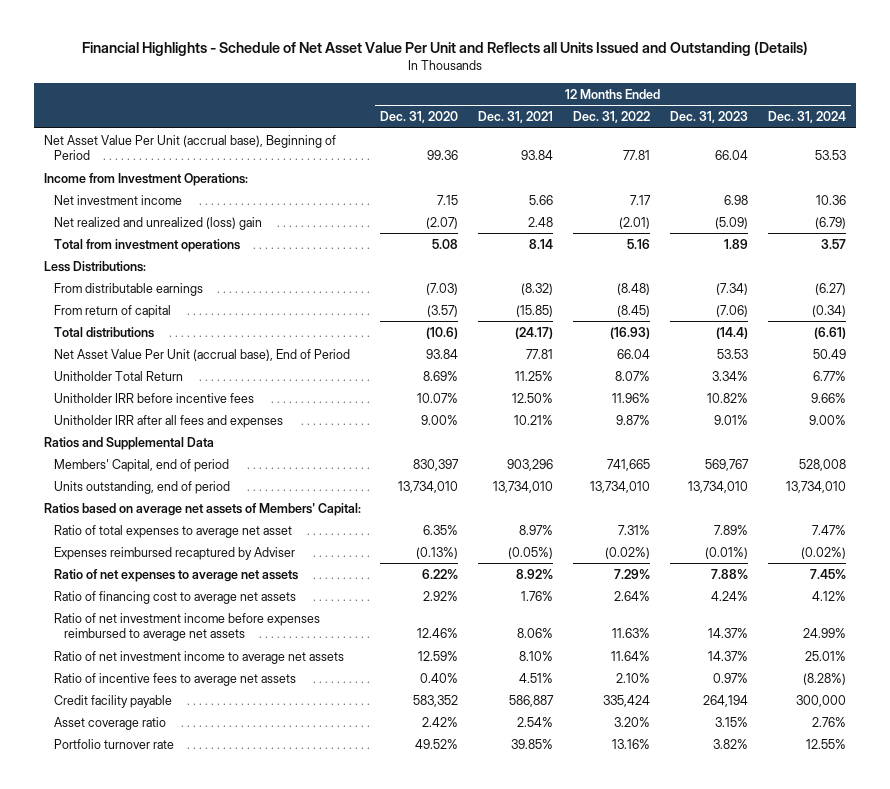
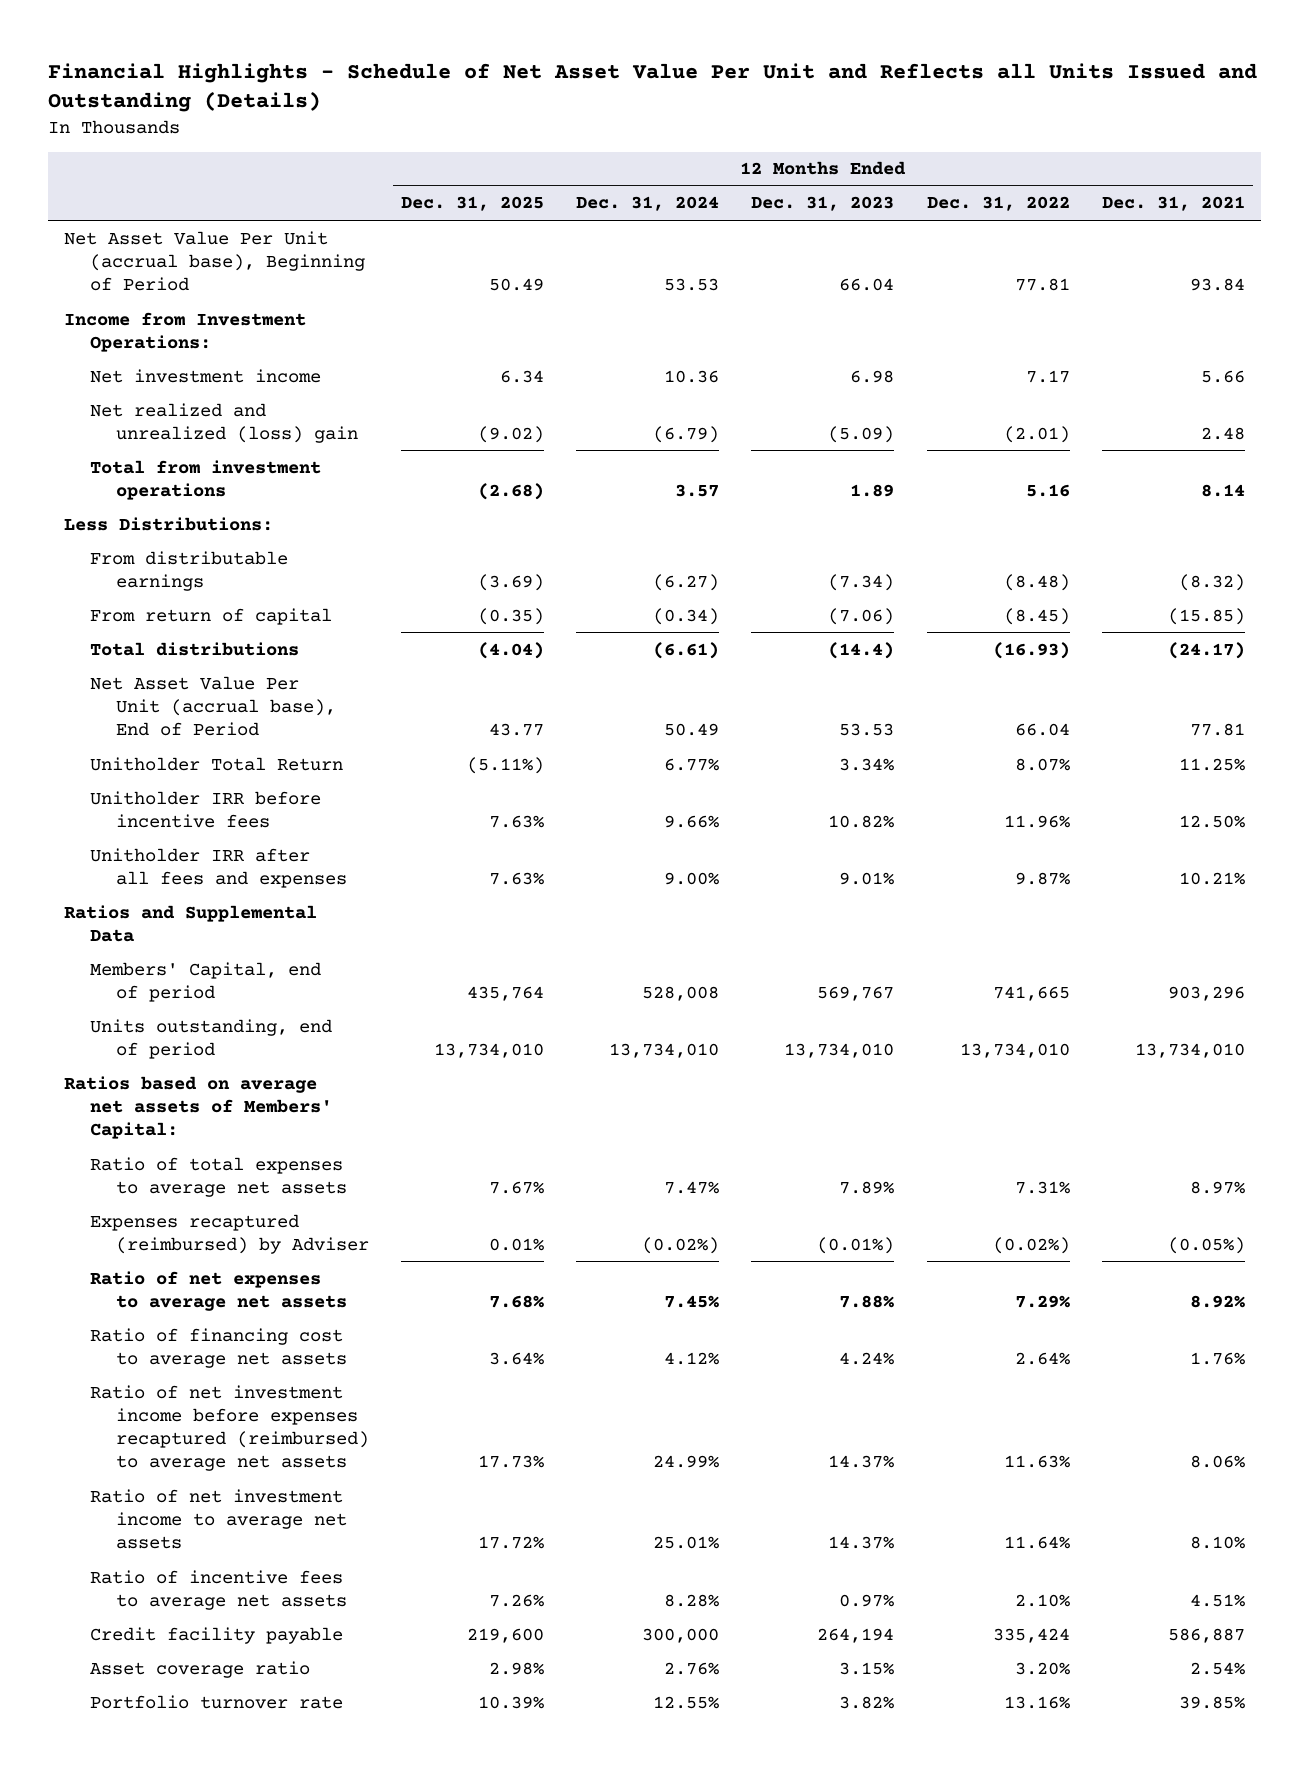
[380,111,459,124] Dec. 31, 2020 -> none
none -> [400,196,544,212] Dec. 31, 2025
[53,524,292,538] Ratio of total expenses to average net asset -> [89,1156,347,1197] Ratio of total expenses to average net assets
[53,546,295,560] Expenses reimbursed recaptured by Adviser -> [89,1213,369,1254] Expenses recaptured (reimbursed) by Adviser
[53,612,320,642] Ratio of net investment income before expenses reimbursed to average net assets -> [89,1384,369,1472] Ratio of net investment income before expenses recaptured (reimbursed) to average net assets
[802,672,846,685] (8.28%) -> [664,1593,720,1607] 8.28%

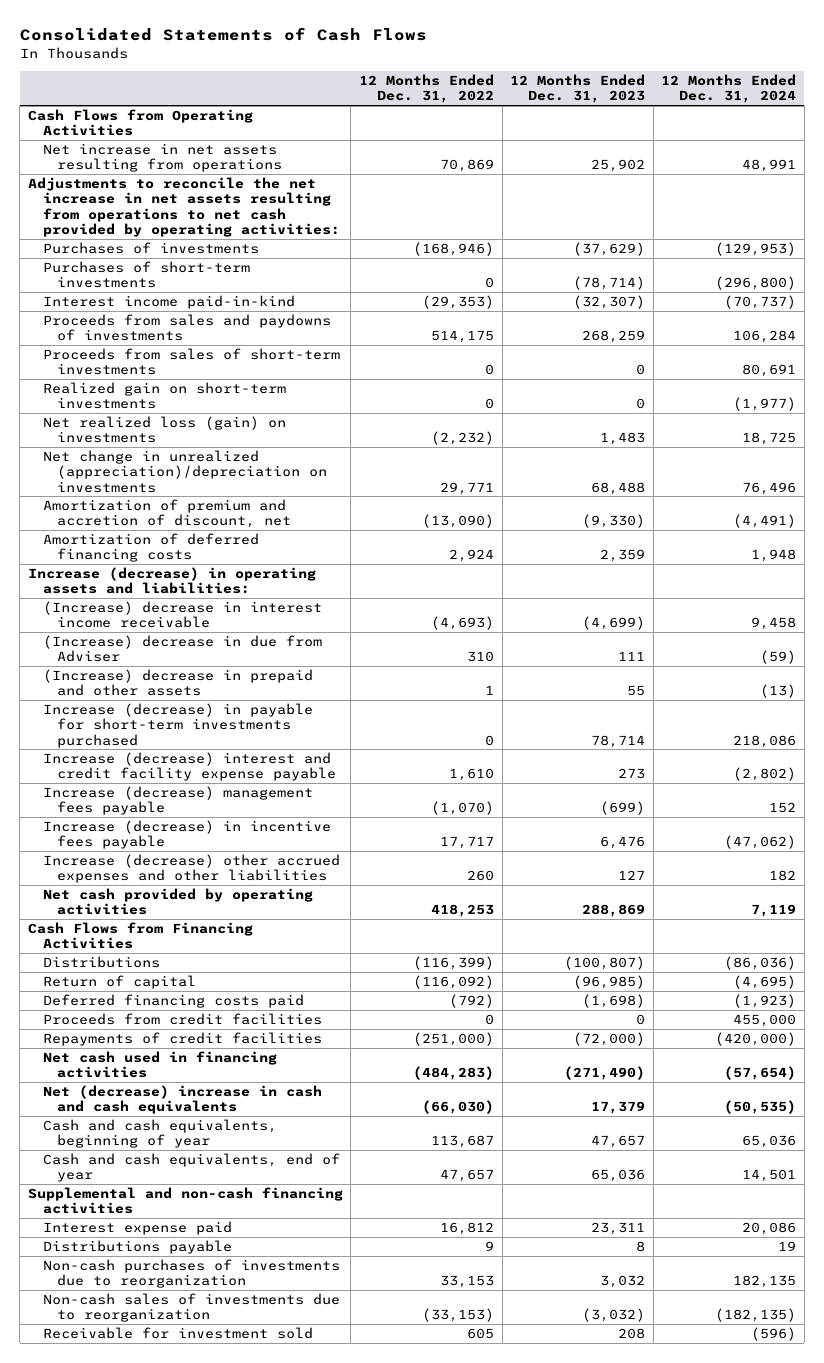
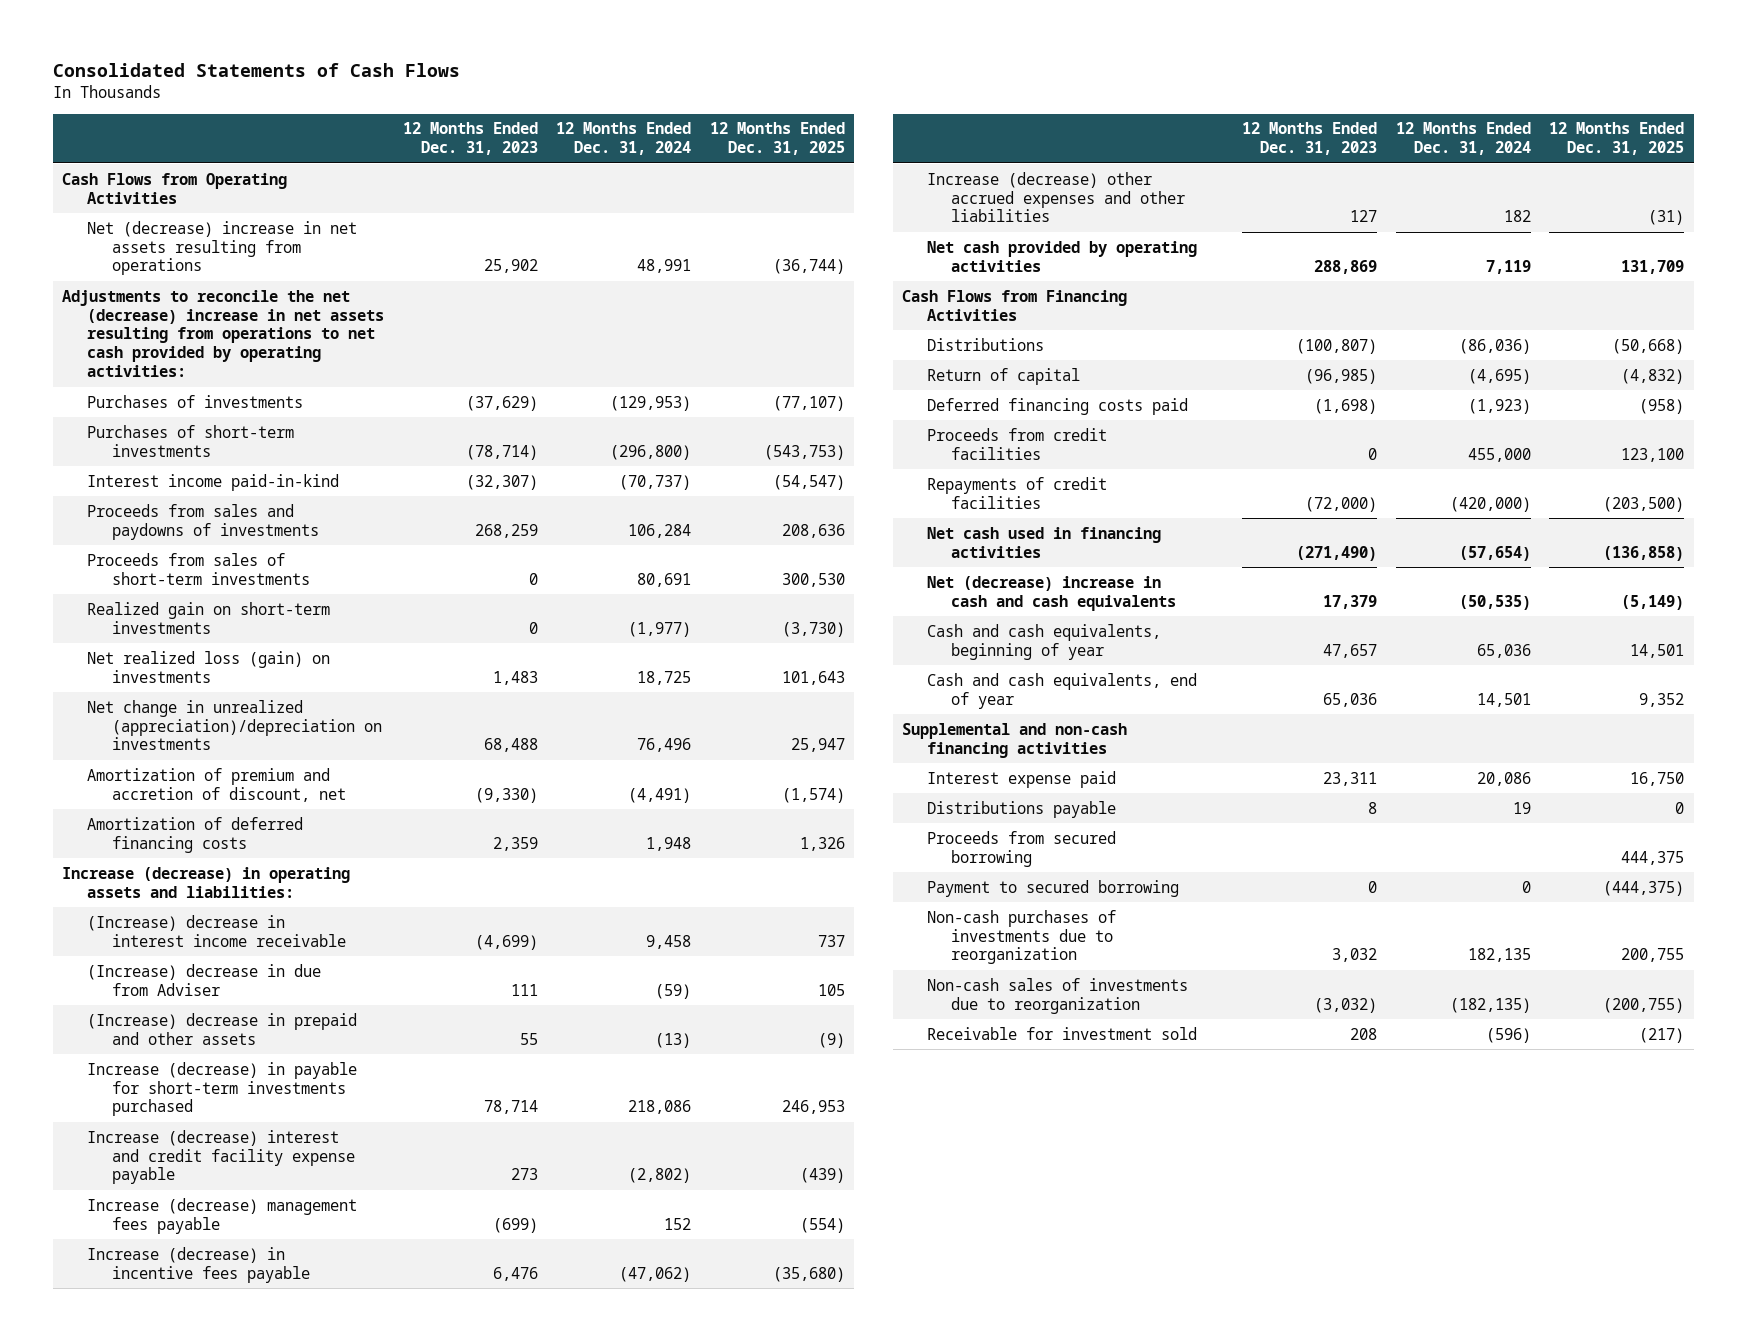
[358,74,494,104] 12 Months Ended Dec. 31, 2022 -> none
none -> [709,122,845,156] 12 Months Ended Dec. 31, 2025
[42,142,283,173] Net increase in net assets resulting from operations -> [87,220,358,276] Net (decrease) increase in net assets resulting from operations
[27,176,340,237] Adjustments to reconcile the net increase in net assets resulting from operations to net cash provided by operating activities: -> [62,289,385,378] Adjustments to reconcile the net (decrease) increase in net assets resulting from operations to net cash provided by operating activities:
none -> [926,830,1116,867] Proceeds from secured borrowing
none -> [926,879,1179,897] Payment to secured borrowing

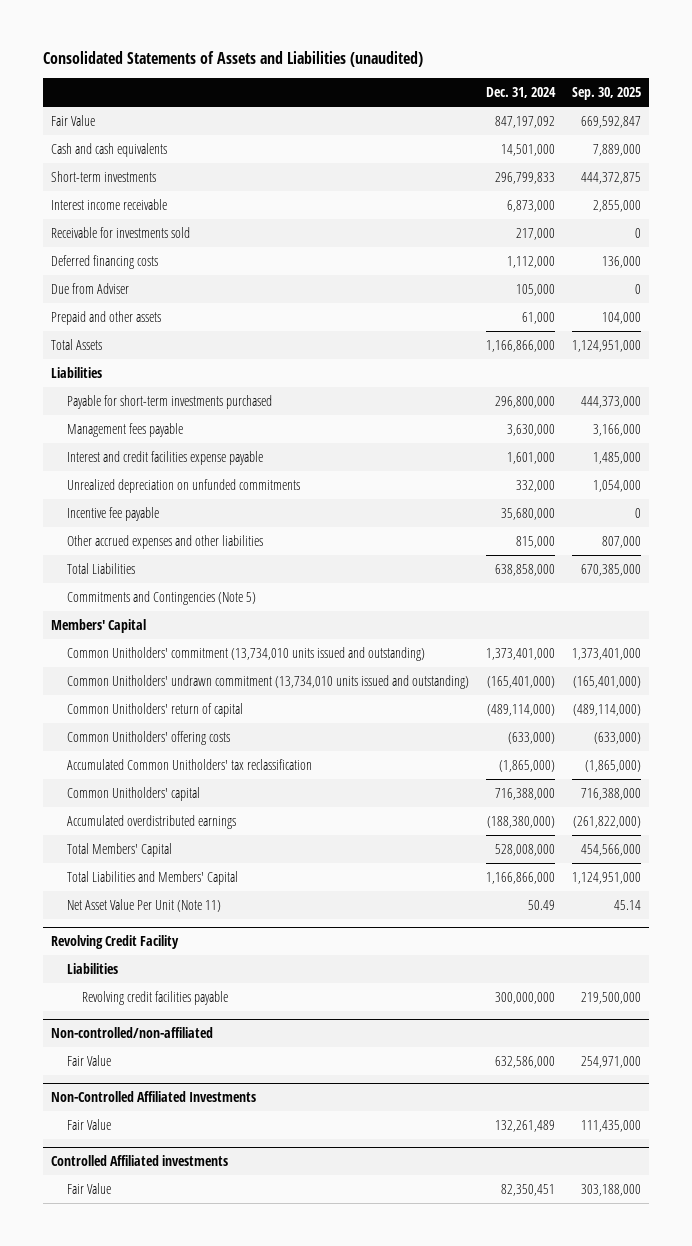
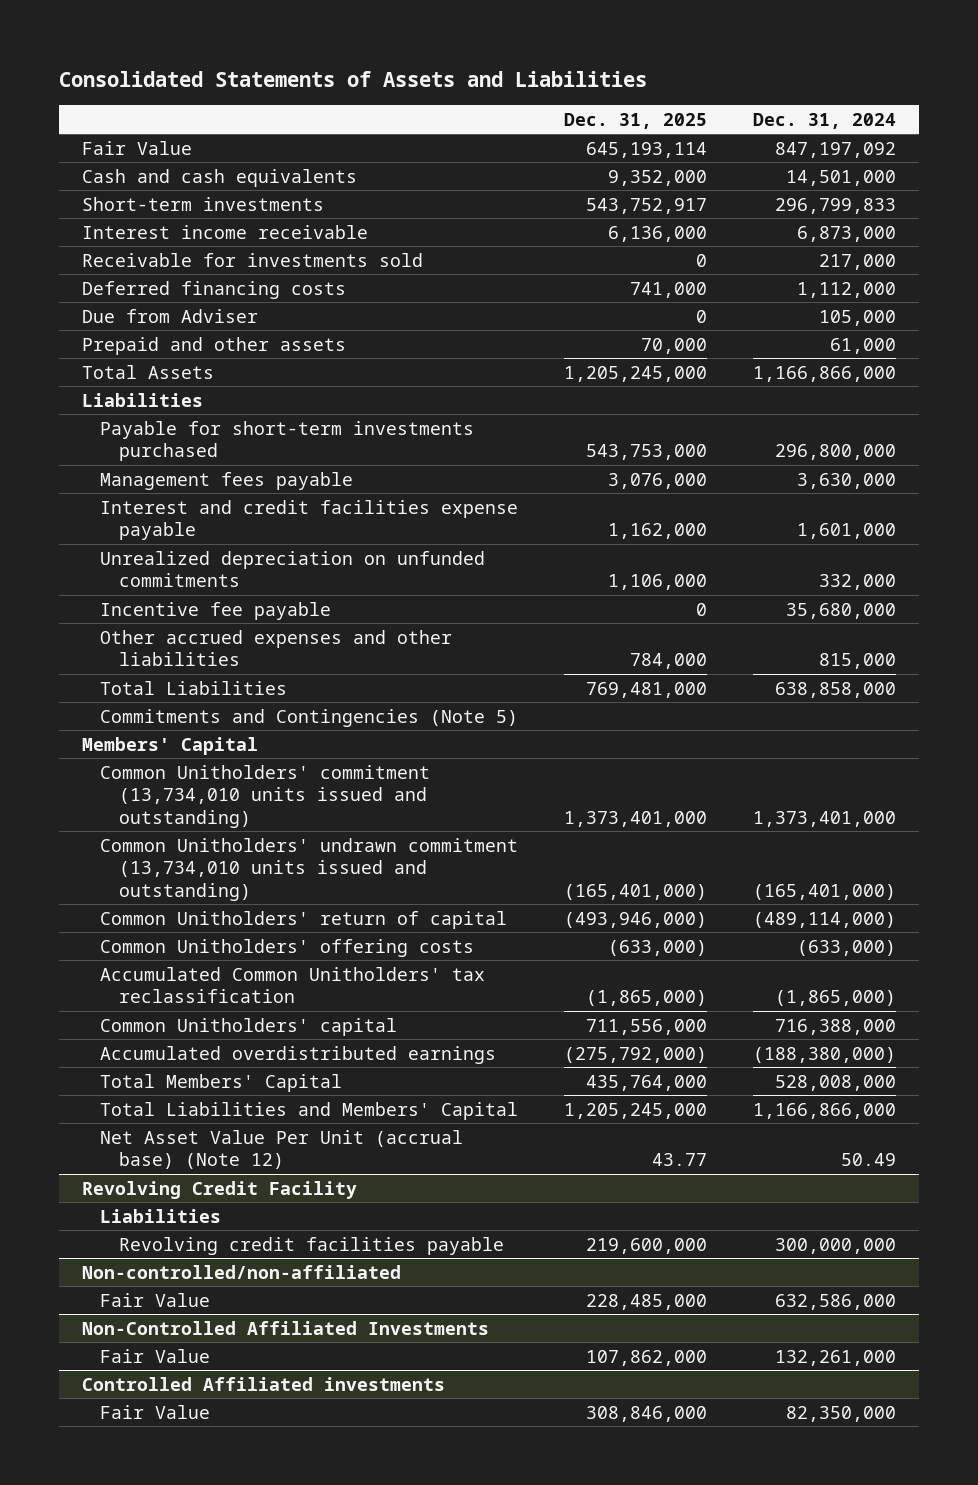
[42,51,423,68] Consolidated Statements of Assets and Liabilities (unaudited) -> [58,70,647,87] Consolidated Statements of Assets and Liabilities
[571,87,641,101] Sep. 30, 2025 -> none
none -> [563,112,707,129] Dec. 31, 2025
[66,898,221,912] Net Asset Value Per Unit (Note 11) -> [100,1129,464,1170] Net Asset Value Per Unit (accrual base) (Note 12)
[494,1119,555,1132] 132,261,489 -> [774,1349,896,1366] 132,261,000
[500,1183,555,1196] 82,350,451 -> [785,1405,896,1422] 82,350,000

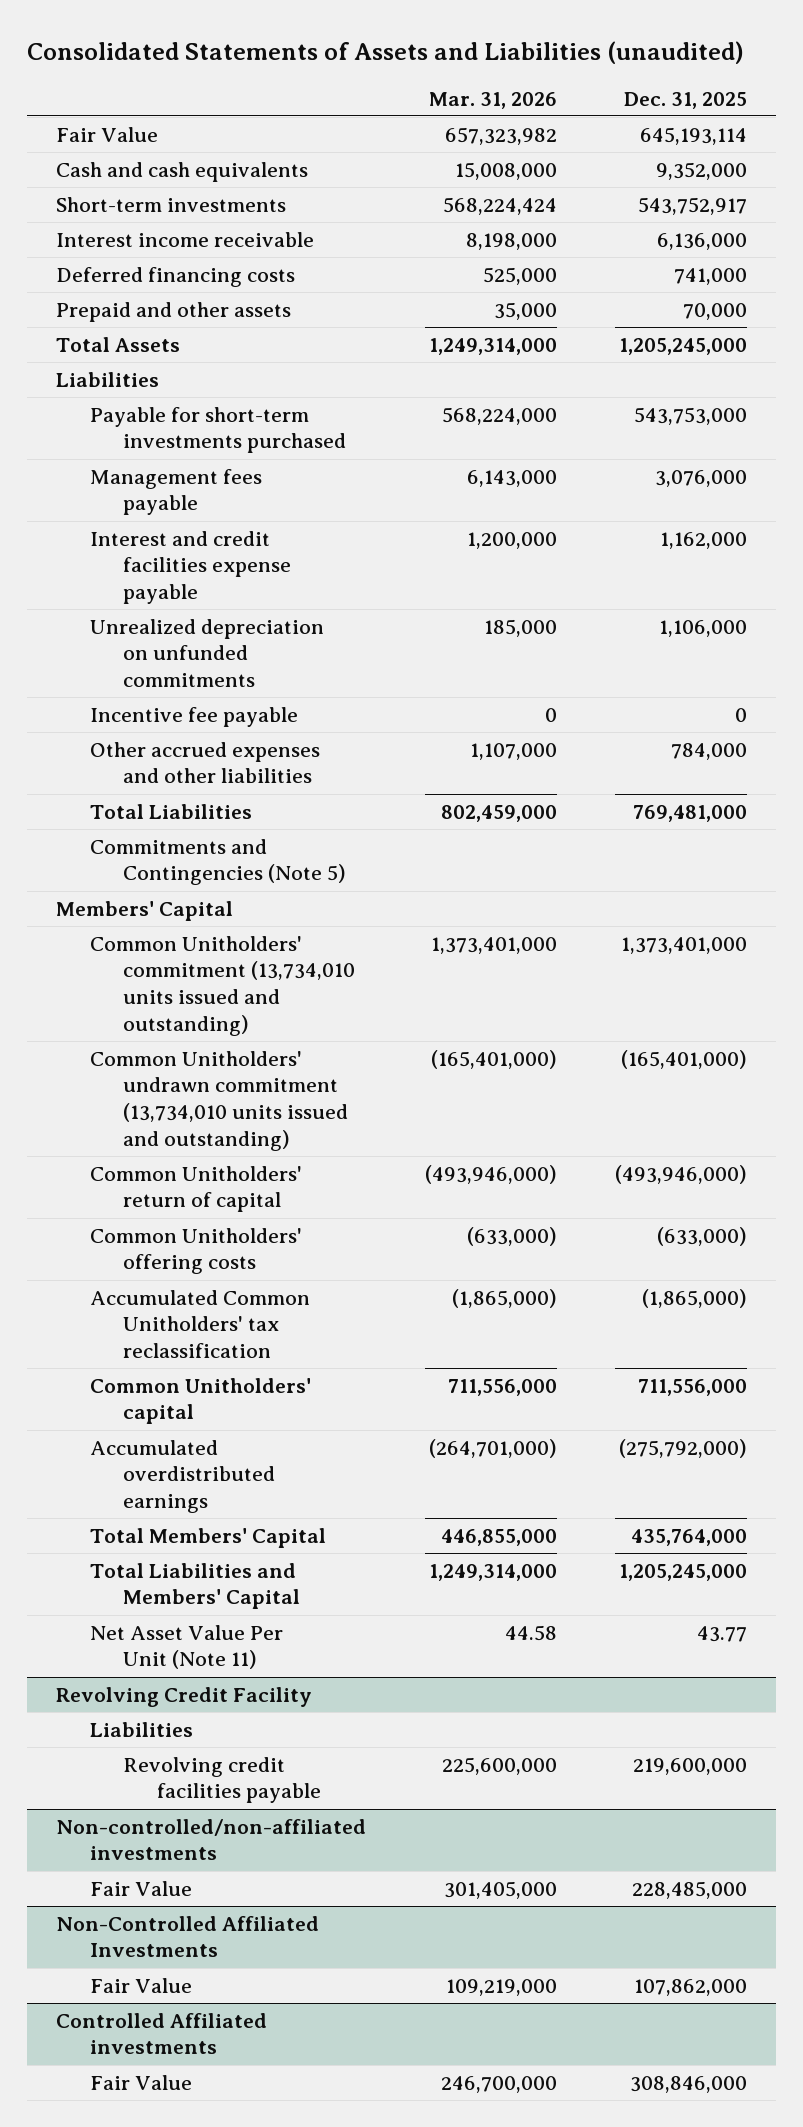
[58,70,647,87] Consolidated Statements of Assets and Liabilities -> [27,40,745,64] Consolidated Statements of Assets and Liabilities (unaudited)
[752,112,896,129] Dec. 31, 2024 -> none
none -> [428,91,557,109] Mar. 31, 2026
[81,252,423,267] Receivable for investments sold -> none
[81,308,258,323] Due from Adviser -> none
[100,1129,464,1170] Net Asset Value Per Unit (accrual base) (Note 12) -> [89,1624,283,1670] Net Asset Value Per Unit (Note 11)
[81,1264,401,1279] Non-controlled/non-affiliated -> [56,1818,367,1861] Non-controlled/non-affiliated investments

